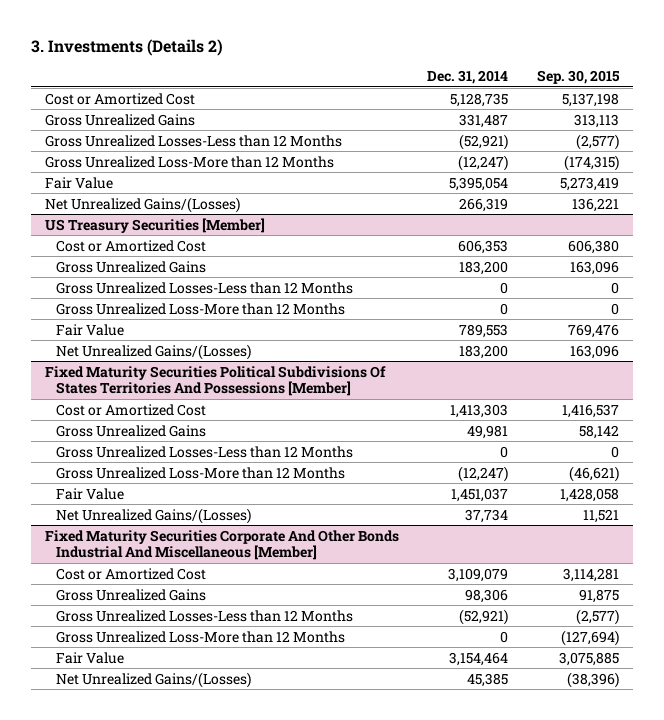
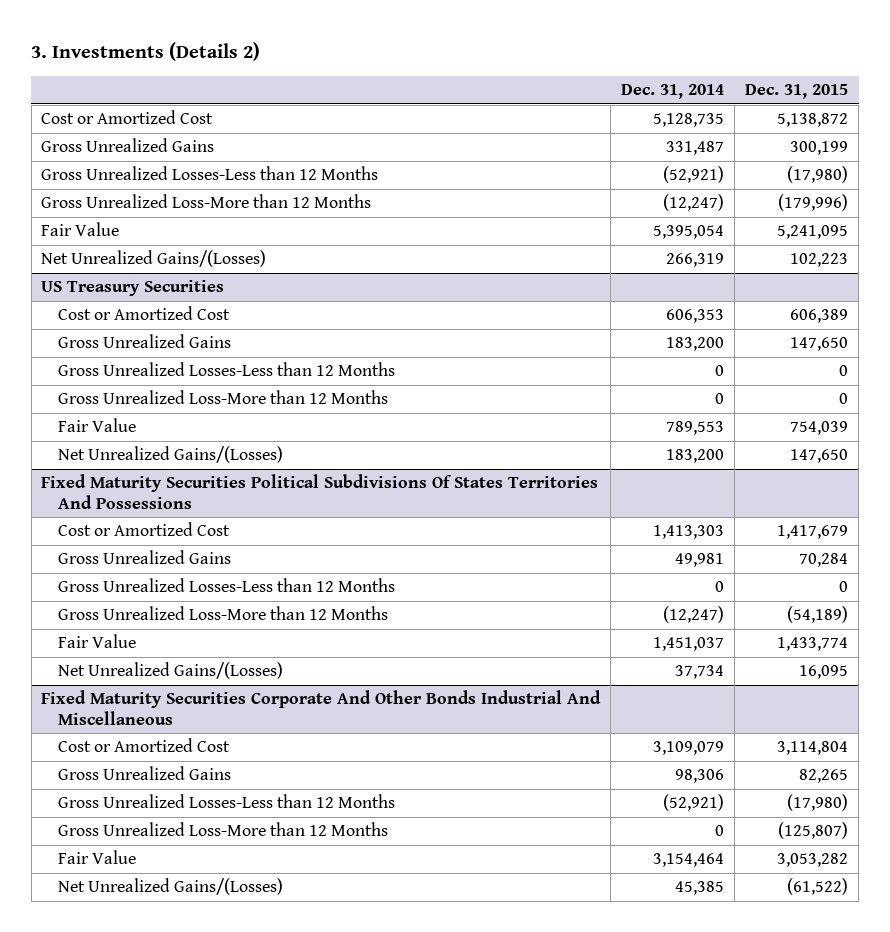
[536,70,620,85] Sep. 30, 2015 -> none
none -> [745,83,849,99] Dec. 31, 2015
[44,217,265,233] US Treasury Securities [Member] -> [41,280,225,297] US Treasury Securities
[44,365,386,397] Fixed Maturity Securities Political Subdivisions Of States Territories And Possessions [Member] -> [41,474,599,509] Fixed Maturity Securities Political Subdivisions Of States Territories And Possessions
[44,529,399,561] Fixed Maturity Securities Corporate And Other Bonds Industrial And Miscellaneous [Member] -> [41,690,602,725] Fixed Maturity Securities Corporate And Other Bonds Industrial And Miscellaneous

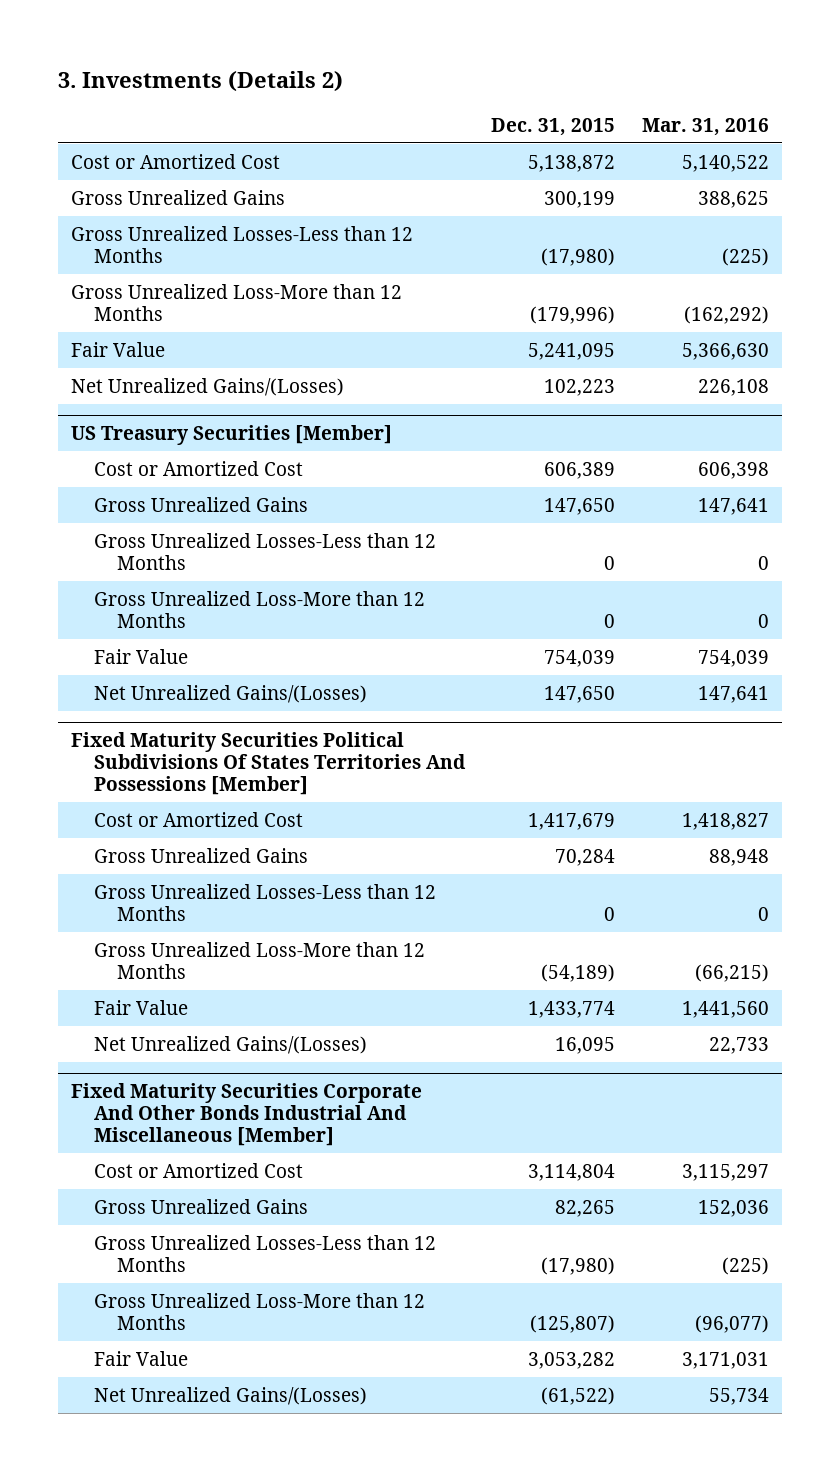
[621,83,725,99] Dec. 31, 2014 -> none
none -> [641,117,769,136] Mar. 31, 2016
[41,280,225,297] US Treasury Securities -> [71,424,393,445] US Treasury Securities [Member]
[41,474,599,509] Fixed Maturity Securities Political Subdivisions Of States Territories And Possessions -> [71,731,467,795] Fixed Maturity Securities Political Subdivisions Of States Territories And Possessions [Member]
[41,690,602,725] Fixed Maturity Securities Corporate And Other Bonds Industrial And Miscellaneous -> [71,1082,423,1146] Fixed Maturity Securities Corporate And Other Bonds Industrial And Miscellaneous [Member]

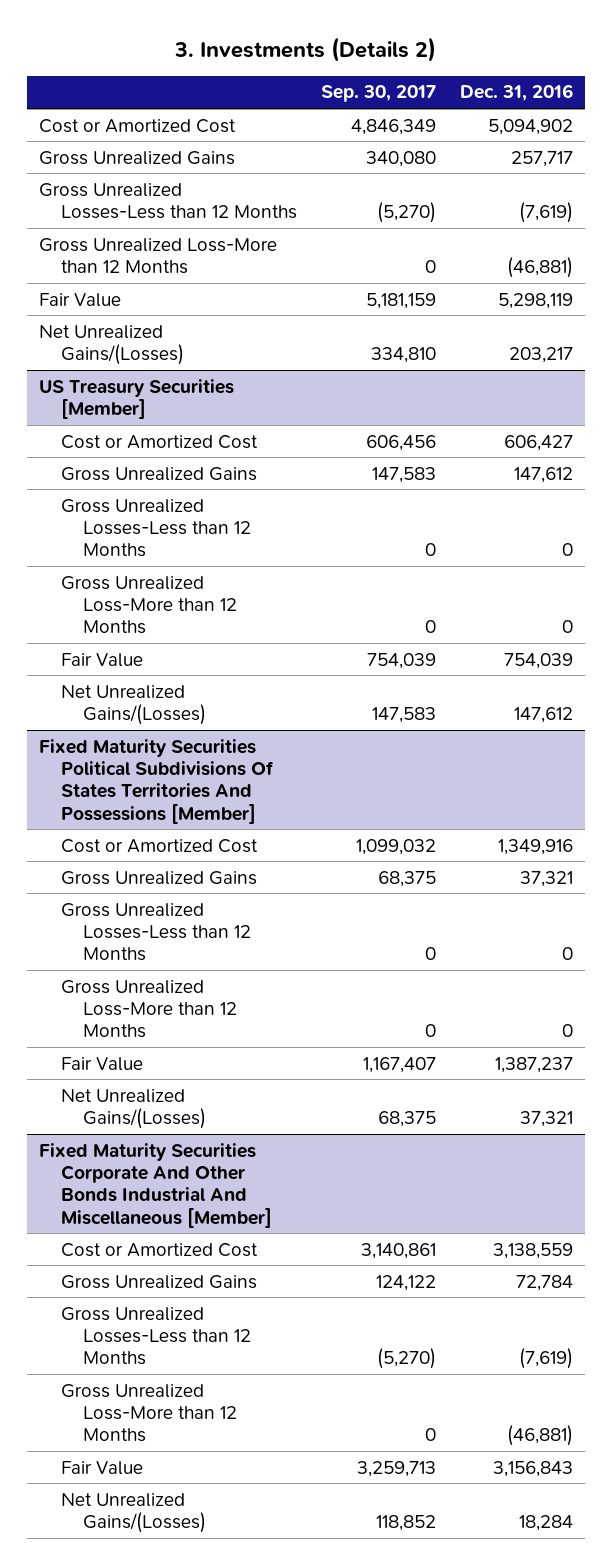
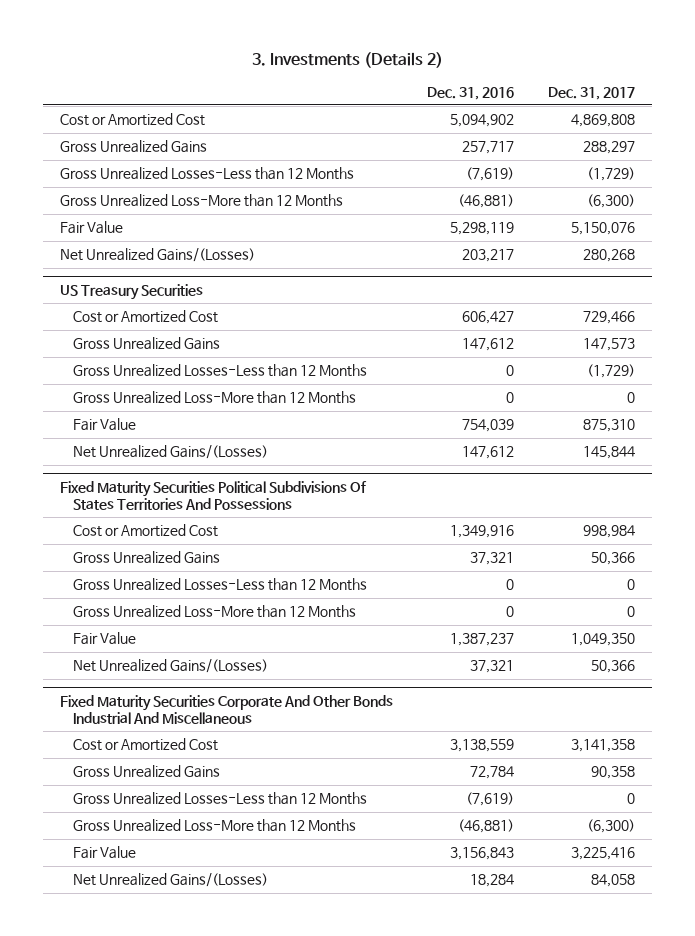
[321,85,437,103] Sep. 30, 2017 -> none
none -> [547,86,635,100] Dec. 31, 2017
[39,378,235,419] US Treasury Securities [Member] -> [60,283,204,300] US Treasury Securities
[39,738,275,824] Fixed Maturity Securities Political Subdivisions Of States Territories And Possessions [Member] -> [60,480,368,510] Fixed Maturity Securities Political Subdivisions Of States Territories And Possessions
[39,1142,273,1228] Fixed Maturity Securities Corporate And Other Bonds Industrial And Miscellaneous [Member] -> [60,694,394,724] Fixed Maturity Securities Corporate And Other Bonds Industrial And Miscellaneous

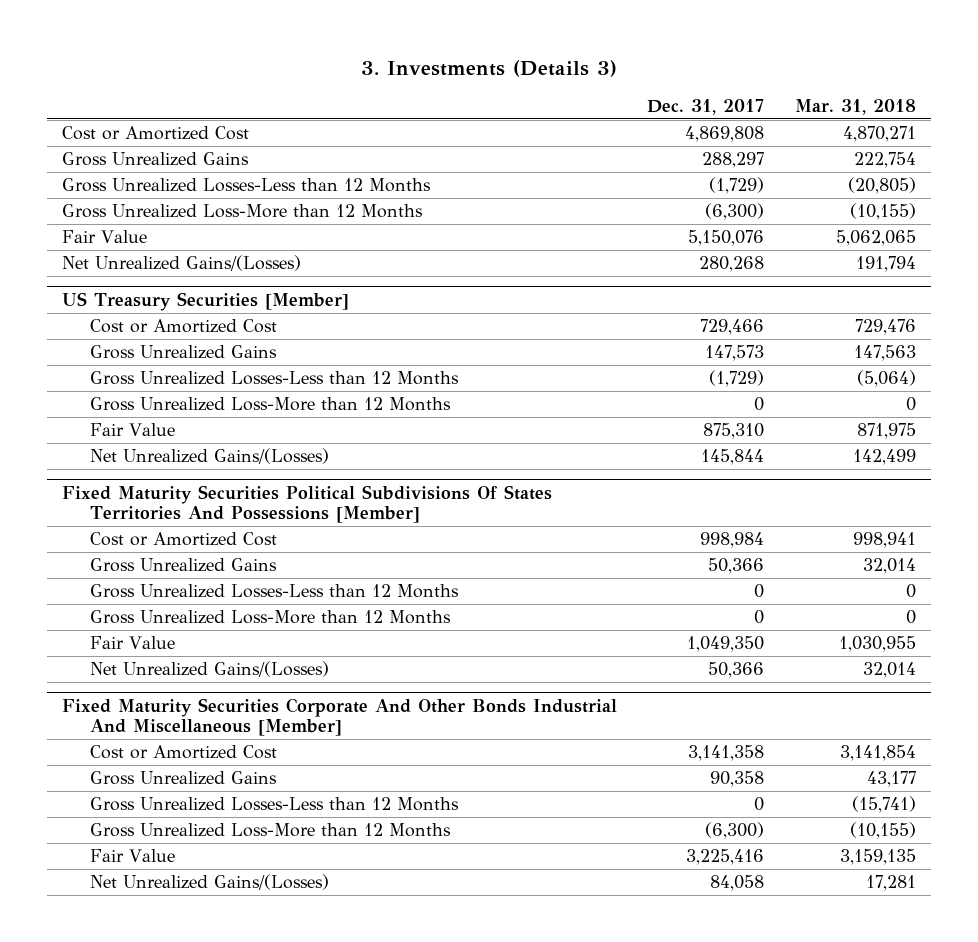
[251,51,443,68] 3. Investments (Details 2) -> [360,59,617,77] 3. Investments (Details 3)
[427,86,515,100] Dec. 31, 2016 -> none
none -> [794,98,916,115] Mar. 31, 2018
[60,283,204,300] US Treasury Securities -> [61,291,349,311] US Treasury Securities [Member]
[60,480,368,510] Fixed Maturity Securities Political Subdivisions Of States Territories And Possessions -> [61,484,552,524] Fixed Maturity Securities Political Subdivisions Of States Territories And Possessions [Member]
[60,694,394,724] Fixed Maturity Securities Corporate And Other Bonds Industrial And Miscellaneous -> [61,697,617,737] Fixed Maturity Securities Corporate And Other Bonds Industrial And Miscellaneous [Member]

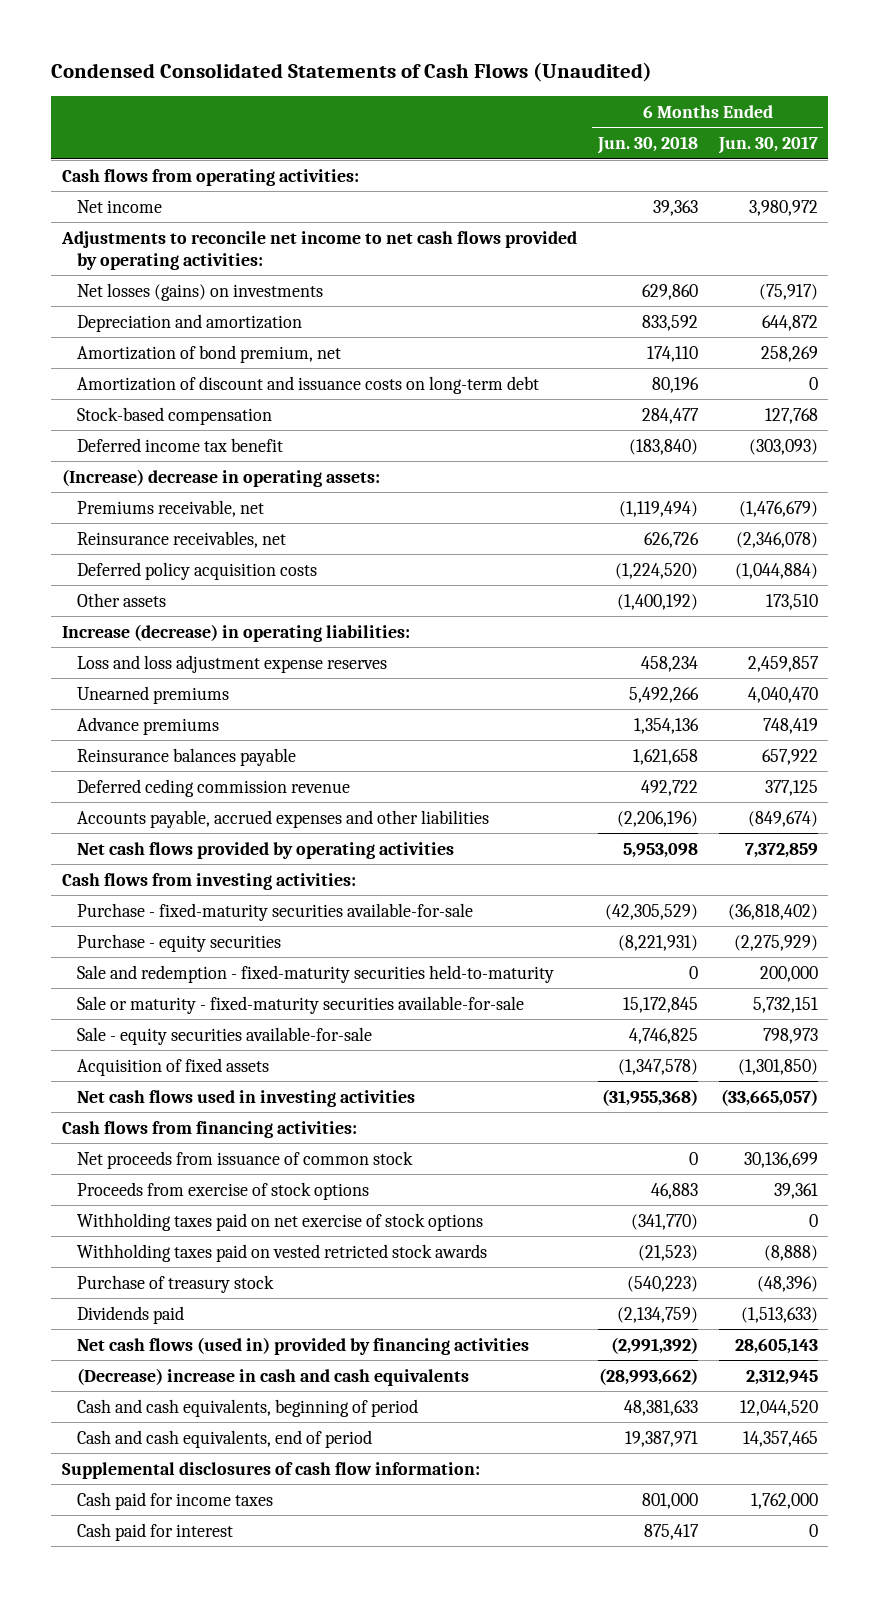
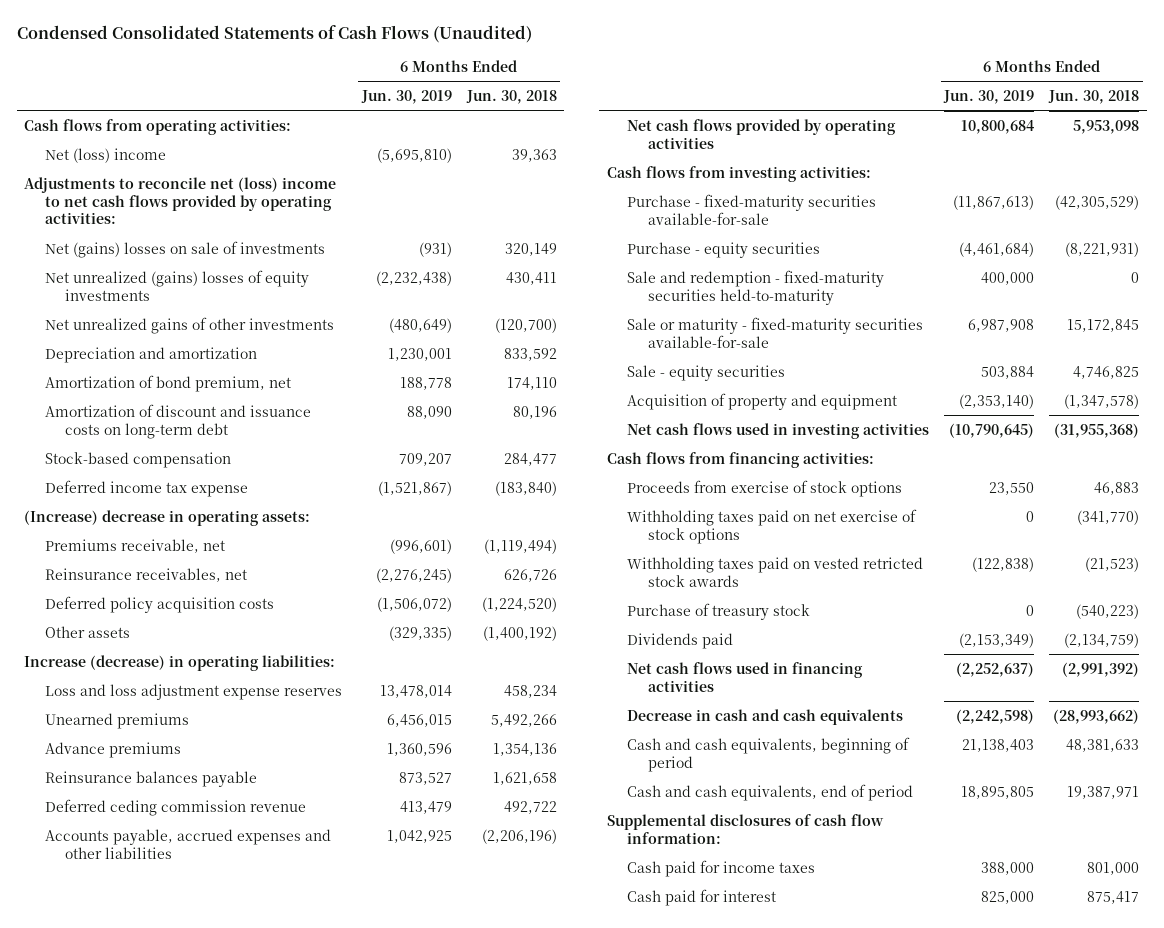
[717,136,818,155] Jun. 30, 2017 -> none
none -> [360,90,452,105] Jun. 30, 2019
[76,199,162,213] Net income -> [44,147,166,163] Net (loss) income
[60,230,577,270] Adjustments to reconcile net income to net cash flows provided by operating activities: -> [24,176,337,225] Adjustments to reconcile net (loss) income to net cash flows provided by operating activities:
[76,282,323,301] Net losses (gains) on investments -> [44,240,325,258] Net (gains) losses on sale of investments
[641,283,698,300] 629,860 -> [504,242,557,256] 320,149
none -> [44,269,309,301] Net unrealized (gains) losses of equity investments
none -> [44,316,334,334] Net unrealized gains of other investments
[76,437,283,452] Deferred income tax benefit -> [44,479,248,497] Deferred income tax expense
[76,1026,372,1045] Sale - equity securities available-for-sale -> [627,364,786,381] Sale - equity securities
[76,1057,269,1076] Acquisition of fixed assets -> [627,392,898,410] Acquisition of property and equipment
[76,1150,413,1169] Net proceeds from issuance of common stock -> none
[76,1336,529,1355] Net cash flows (used in) provided by financing activities -> [627,661,864,692] Net cash flows used in financing activities
[76,1367,469,1386] (Decrease) increase in cash and cash equivalents -> [627,708,904,725] Decrease in cash and cash equivalents

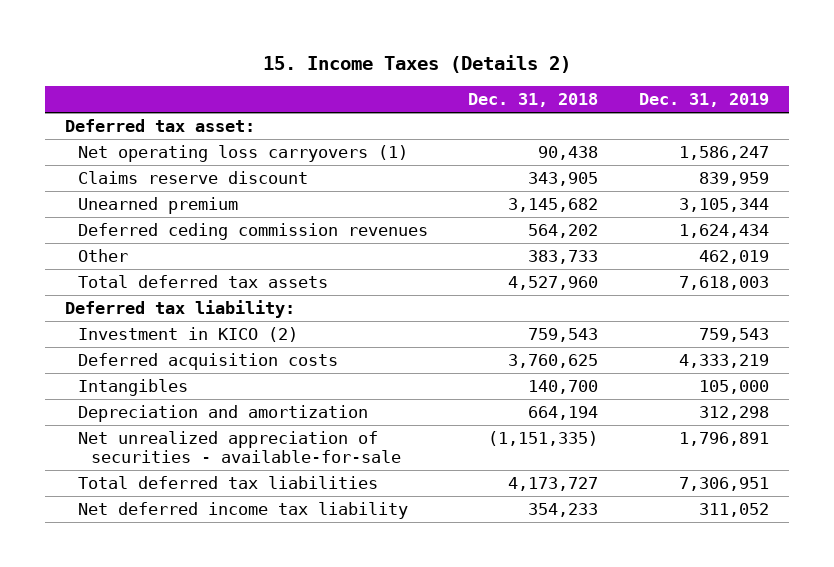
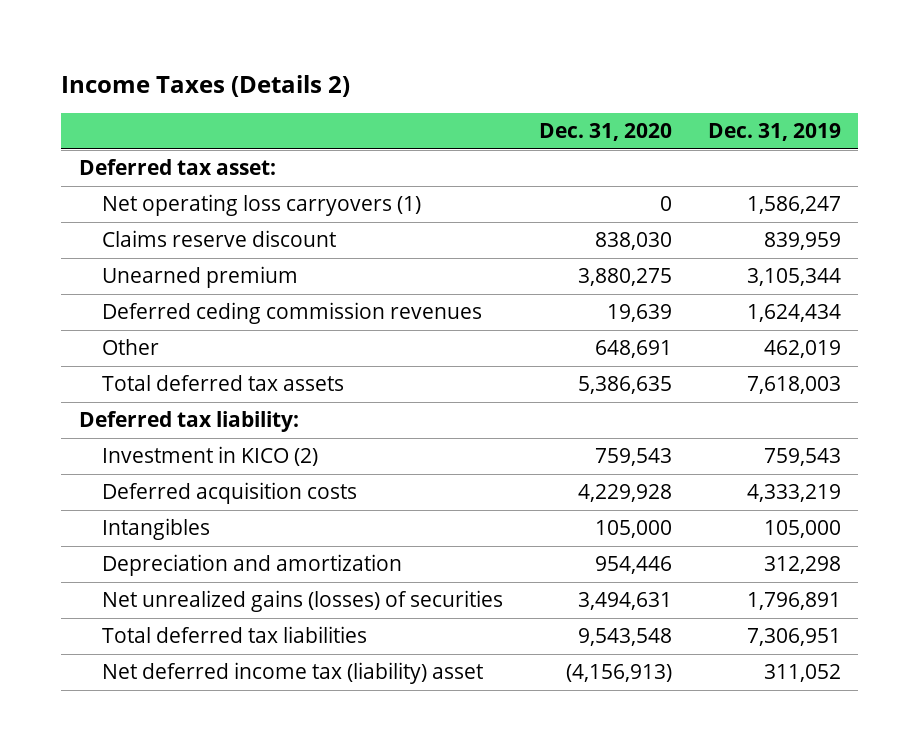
[262,54,571,73] 15. Income Taxes (Details 2) -> [61,74,351,97] Income Taxes (Details 2)
[468,93,599,108] Dec. 31, 2018 -> none
none -> [538,123,672,142] Dec. 31, 2020
[77,431,401,463] Net unrealized appreciation of securities - available-for-sale -> [102,590,504,613] Net unrealized gains (losses) of securities
[77,502,408,520] Net deferred income tax liability -> [102,662,484,685] Net deferred income tax (liability) asset

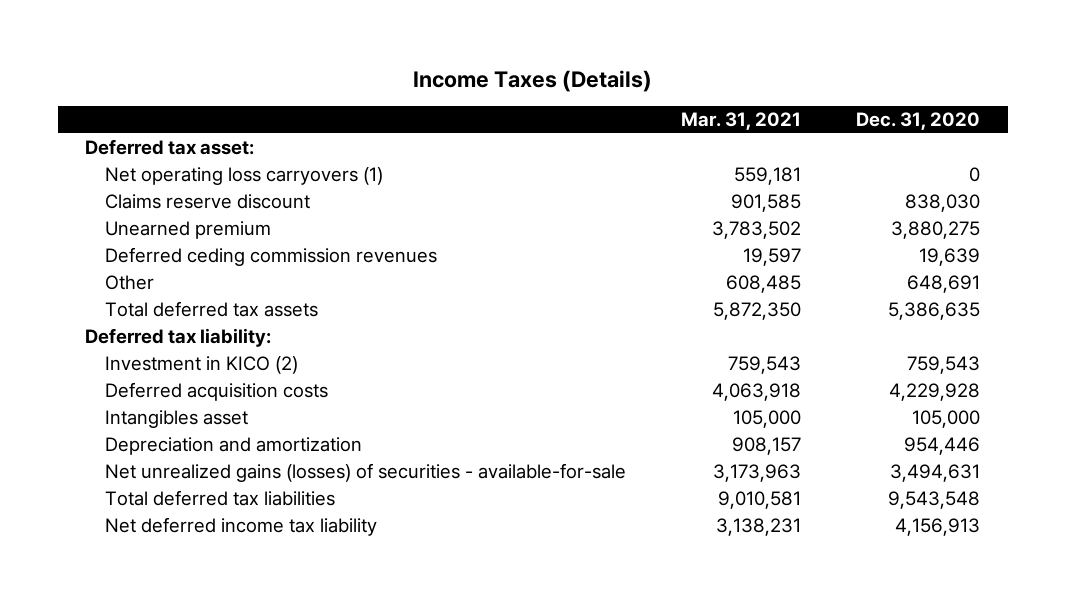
[61,74,351,97] Income Taxes (Details 2) -> [412,70,652,93] Income Taxes (Details)
[707,123,841,142] Dec. 31, 2019 -> none
none -> [681,112,802,131] Mar. 31, 2021
[102,518,211,541] Intangibles -> [105,410,249,429] Intangibles asset
[102,590,504,613] Net unrealized gains (losses) of securities -> [105,463,627,483] Net unrealized gains (losses) of securities - available-for-sale
[102,662,484,685] Net deferred income tax (liability) asset -> [105,517,378,537] Net deferred income tax liability
[565,664,672,683] (4,156,913) -> [895,518,981,537] 4,156,913

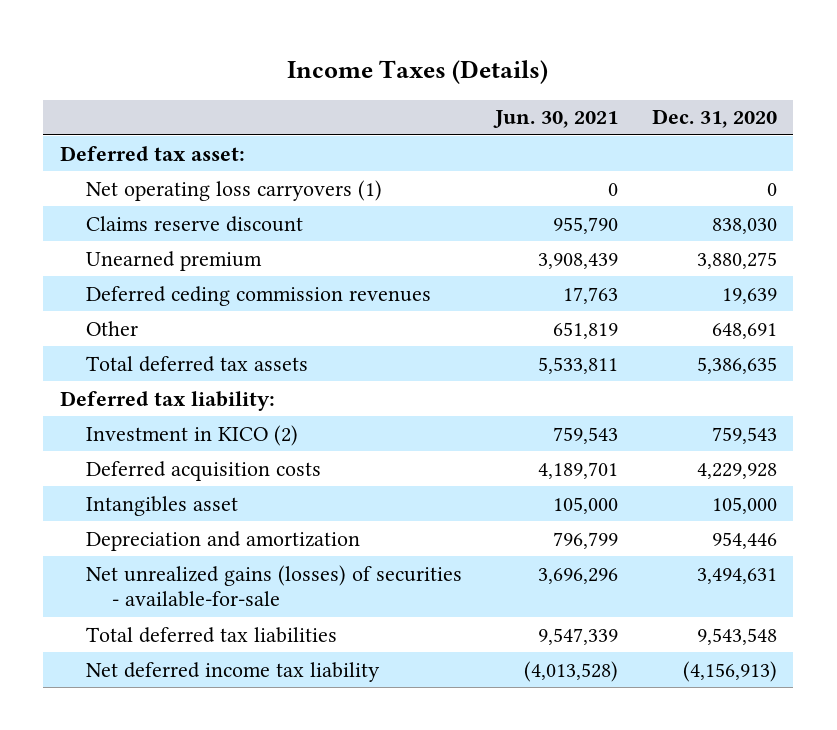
[681,112,802,131] Mar. 31, 2021 -> none
none -> [493,110,619,129] Jun. 30, 2021
[895,518,981,537] 4,156,913 -> [682,660,777,682] (4,156,913)

